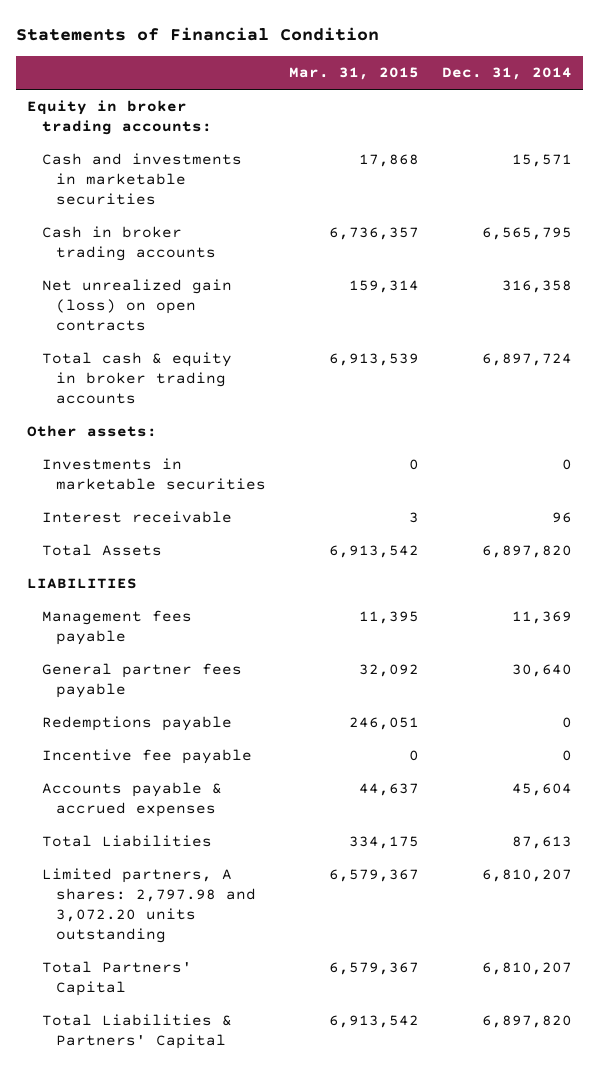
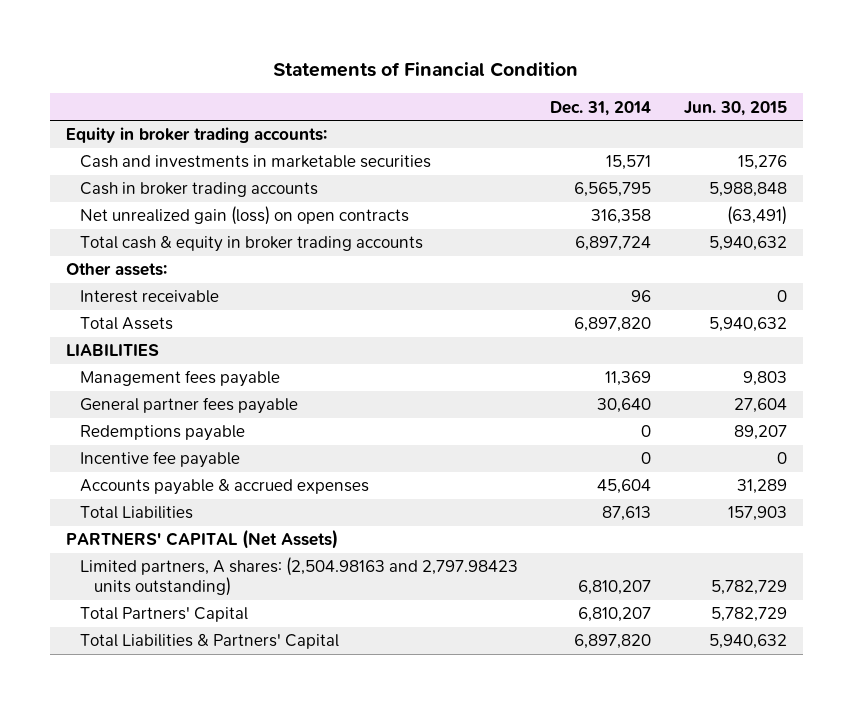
[289,67,420,81] Mar. 31, 2015 -> none
none -> [683,100,787,116] Jun. 30, 2015
[41,458,267,491] Investments in marketable securities -> none
none -> [65,529,338,550] PARTNERS' CAPITAL (Net Assets)
[41,868,257,944] Limited partners, A shares: 2,797.98 and 3,072.20 units outstanding -> [79,557,518,597] Limited partners, A shares: (2,504.98163 and 2,797.98423 units outstanding)

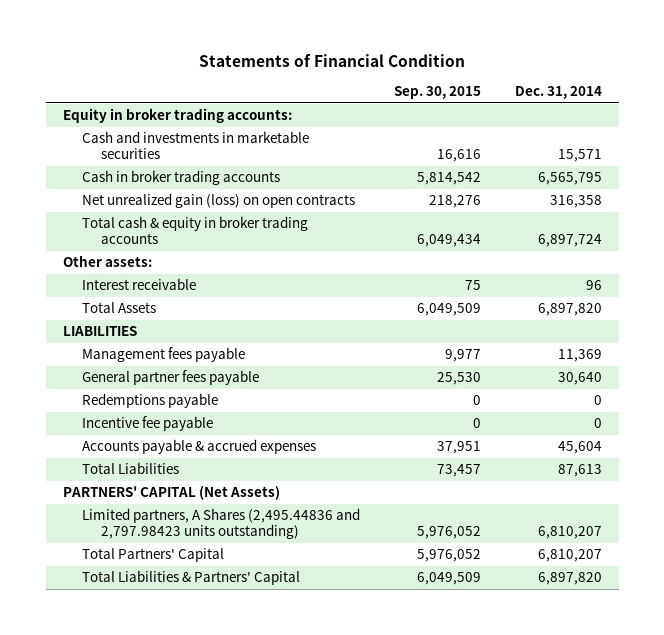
[683,100,787,116] Jun. 30, 2015 -> none
none -> [393,86,481,100] Sep. 30, 2015
[79,557,518,597] Limited partners, A shares: (2,504.98163 and 2,797.98423 units outstanding) -> [81,508,360,540] Limited partners, A Shares (2,495.44836 and 2,797.98423 units outstanding)

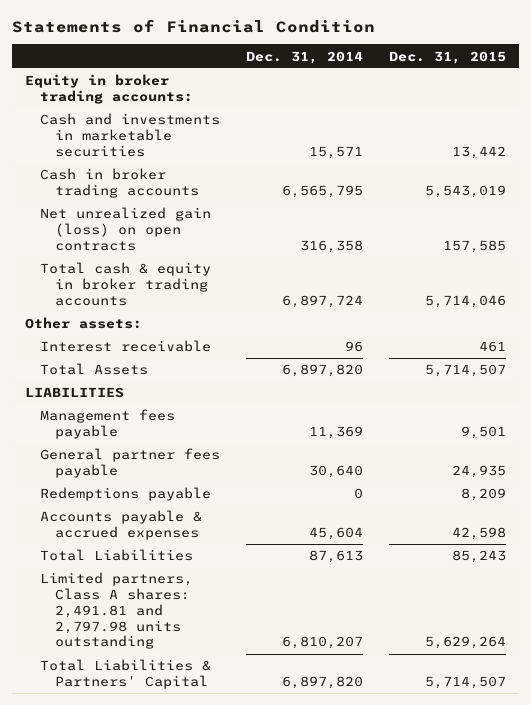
[393,86,481,100] Sep. 30, 2015 -> none
none -> [389,50,507,64] Dec. 31, 2015
[81,416,213,432] Incentive fee payable -> none
[62,486,280,501] PARTNERS' CAPITAL (Net Assets) -> none
[81,548,224,563] Total Partners' Capital -> none
[81,508,360,540] Limited partners, A Shares (2,495.44836 and 2,797.98423 units outstanding) -> [39,572,193,650] Limited partners, Class A shares: 2,491.81 and 2,797.98 units outstanding

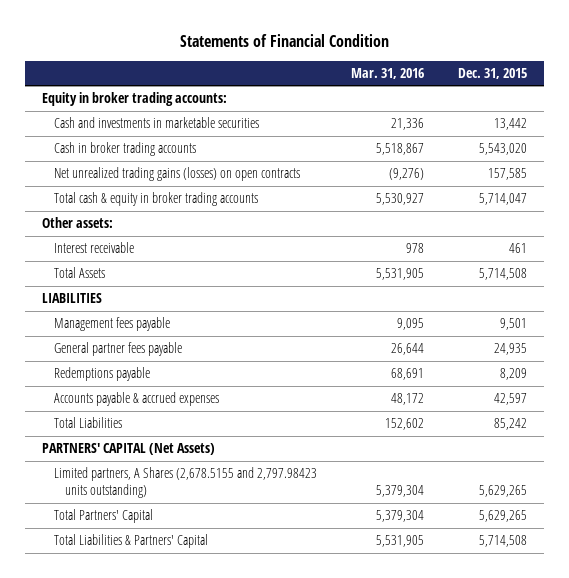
[246,50,364,64] Dec. 31, 2014 -> none
none -> [350,67,424,79] Mar. 31, 2016
[425,184,507,198] 5,543,019 -> [478,143,527,156] 5,543,020
[39,207,211,251] Net unrealized gain (loss) on open contracts -> [53,167,300,182] Net unrealized trading gains (losses) on open contracts
[425,294,507,308] 5,714,046 -> [478,193,527,206] 5,714,047
[425,364,507,378] 5,714,507 -> [478,268,527,281] 5,714,508
[452,526,507,540] 42,598 -> [493,393,527,406] 42,597
[452,550,507,564] 85,243 -> [493,418,527,431] 85,242
none -> [42,443,216,456] PARTNERS' CAPITAL (Net Assets)
[39,572,193,650] Limited partners, Class A shares: 2,491.81 and 2,797.98 units outstanding -> [53,467,317,499] Limited partners, A Shares (2,678.5155 and 2,797.98423 units outstanding)
[425,636,507,650] 5,629,264 -> [478,485,527,498] 5,629,265
none -> [53,509,153,524] Total Partners' Capital
[425,675,507,689] 5,714,507 -> [478,535,527,548] 5,714,508

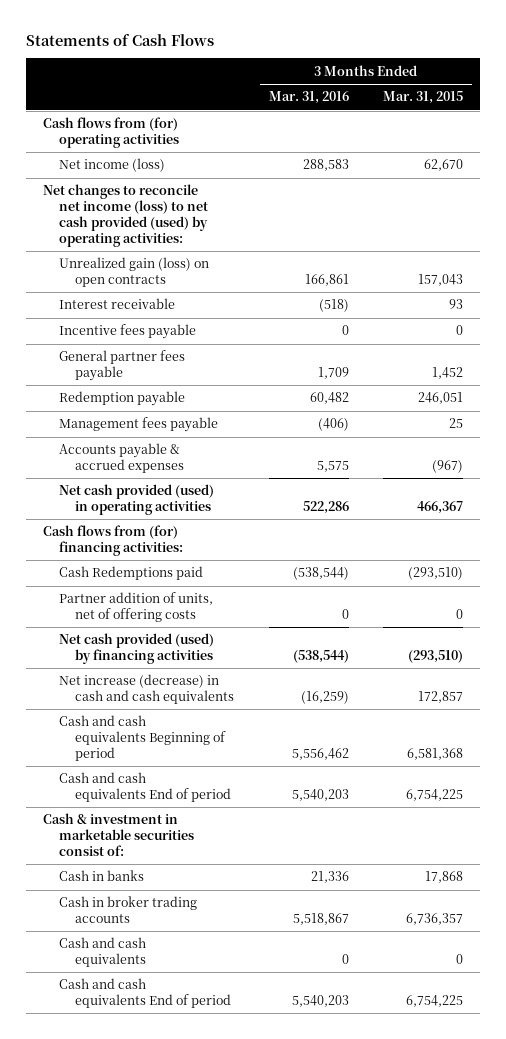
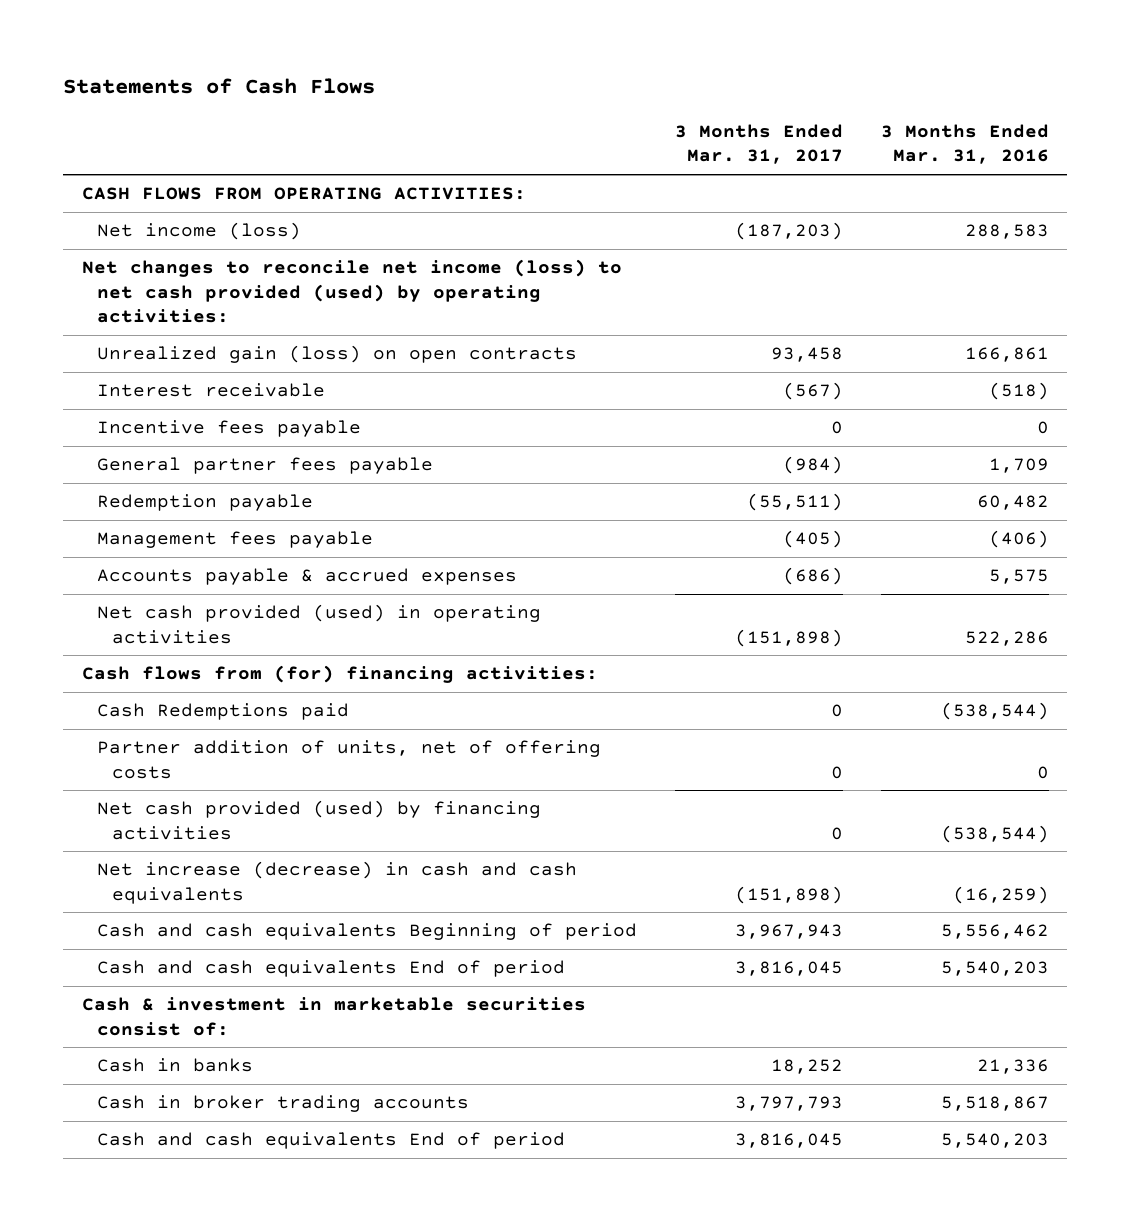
[383,91,464,105] Mar. 31, 2015 -> none
none -> [674,123,843,165] 3 Months Ended Mar. 31, 2017
[43,117,180,149] Cash flows from (for) operating activities -> [81,187,526,201] CASH FLOWS FROM OPERATING ACTIVITIES:
[59,937,147,968] Cash and cash equivalents -> none

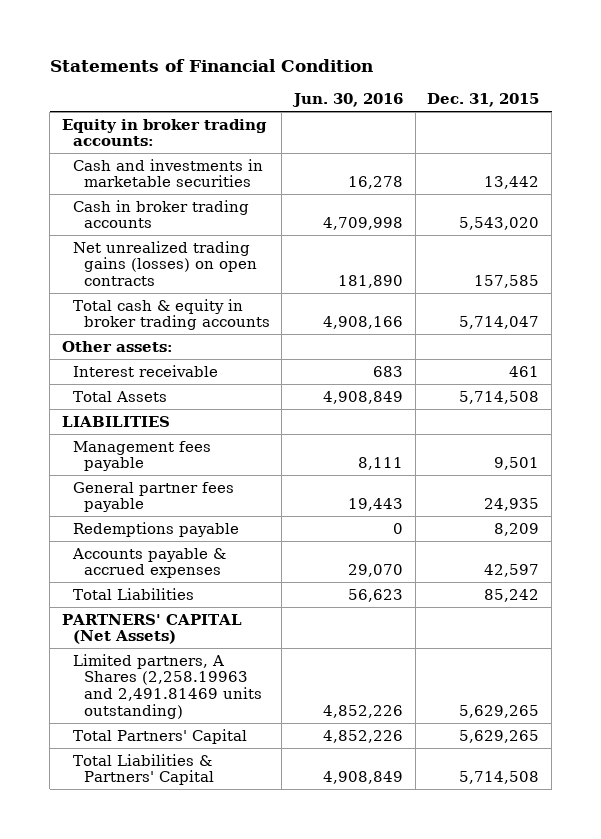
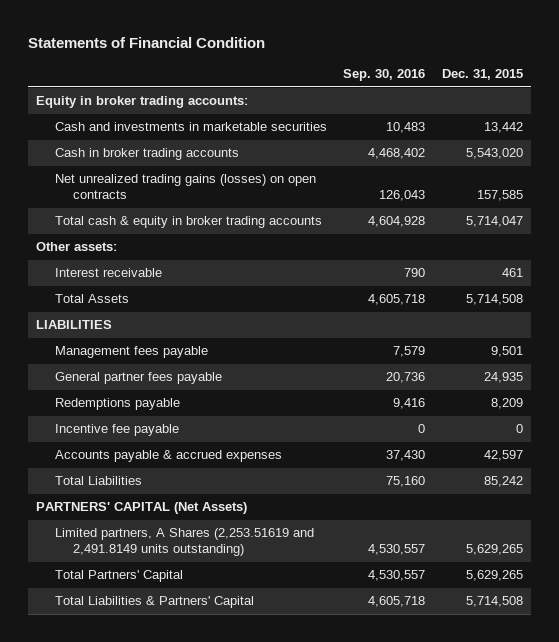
[291,93,403,108] Jun. 30, 2016 -> none
none -> [343,69,426,82] Sep. 30, 2016
none -> [54,424,179,437] Incentive fee payable
[72,653,262,720] Limited partners, A Shares (2,258.19963 and 2,491.81469 units outstanding) -> [54,528,314,557] Limited partners, A Shares (2,253.51619 and 2,491.8149 units outstanding)

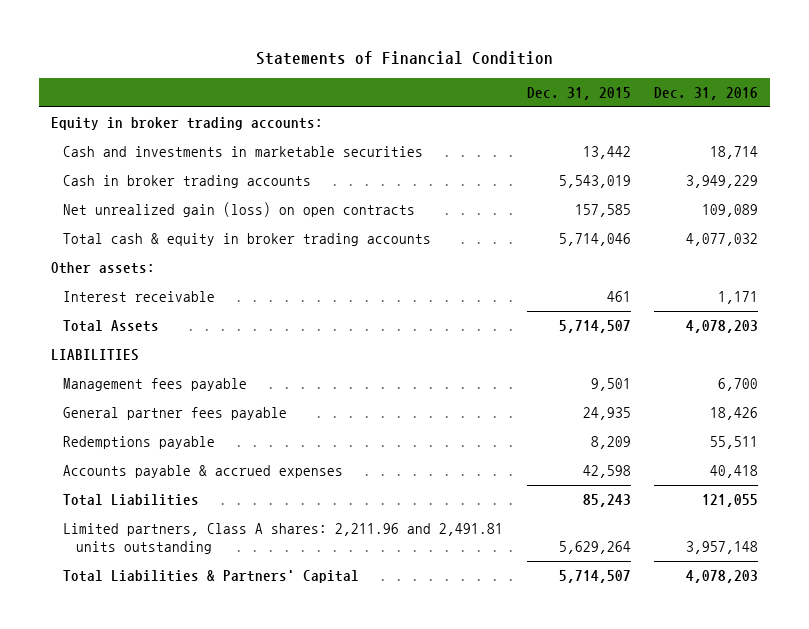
[343,69,426,82] Sep. 30, 2016 -> none
none -> [654,87,759,101] Dec. 31, 2016
[466,148,524,160] 5,543,020 -> [558,175,631,189] 5,543,019
[54,174,316,200] Net unrealized trading gains (losses) on open contracts -> [63,202,416,218] Net unrealized gain (loss) on open contracts
[466,216,524,228] 5,714,047 -> [558,233,631,247] 5,714,046
[466,294,524,306] 5,714,508 -> [558,320,631,334] 5,714,507
[54,424,179,437] Incentive fee payable -> none
[36,502,248,515] PARTNERS' CAPITAL (Net Assets) -> none
[54,570,183,583] Total Partners' Capital -> none
[484,450,524,462] 42,597 -> [582,465,631,479] 42,598
[484,476,524,488] 85,242 -> [582,494,631,508] 85,243
[54,528,314,557] Limited partners, A Shares (2,253.51619 and 2,491.8149 units outstanding) -> [63,523,504,555] Limited partners, Class A shares: 2,211.96 and 2,491.81 units outstanding
[466,544,524,556] 5,629,265 -> [558,541,631,555] 5,629,264
[466,596,524,608] 5,714,508 -> [558,570,631,584] 5,714,507

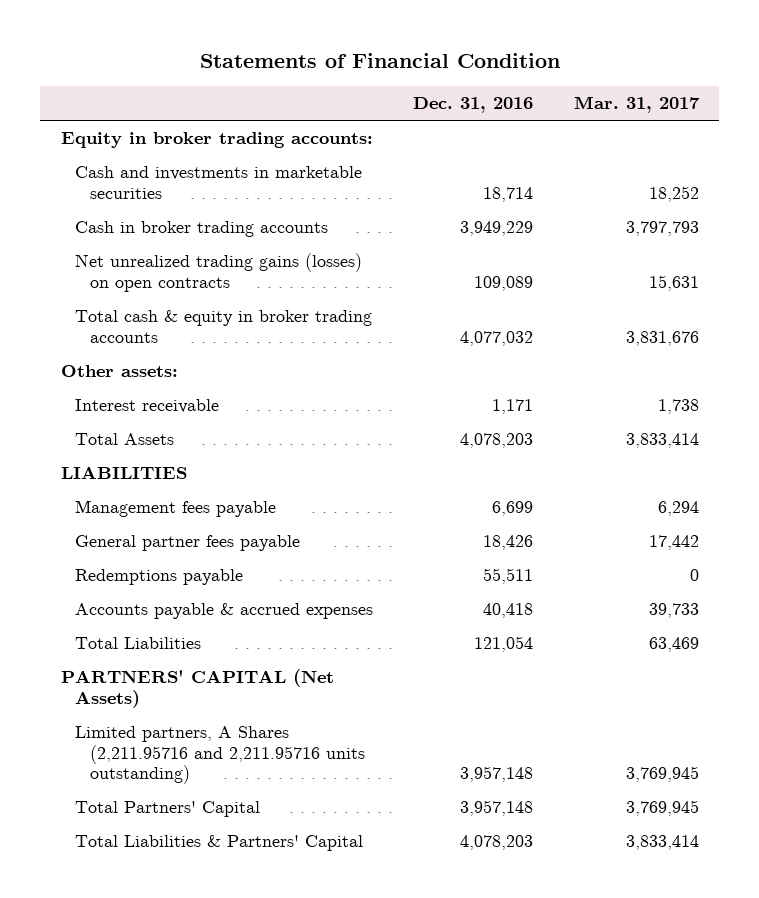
[526,87,631,101] Dec. 31, 2015 -> none
none -> [573,96,700,114] Mar. 31, 2017
[63,202,416,218] Net unrealized gain (loss) on open contracts -> [75,253,363,292] Net unrealized trading gains (losses) on open contracts
[718,378,759,392] 6,700 -> [492,501,534,517] 6,699
[702,494,759,508] 121,055 -> [474,636,534,653] 121,054
none -> [60,669,334,708] PARTNERS' CAPITAL (Net Assets)
[63,523,504,555] Limited partners, Class A shares: 2,211.96 and 2,491.81 units outstanding -> [75,726,365,785] Limited partners, A Shares (2,211.95716 and 2,211.95716 units outstanding)
none -> [75,801,261,818] Total Partners' Capital

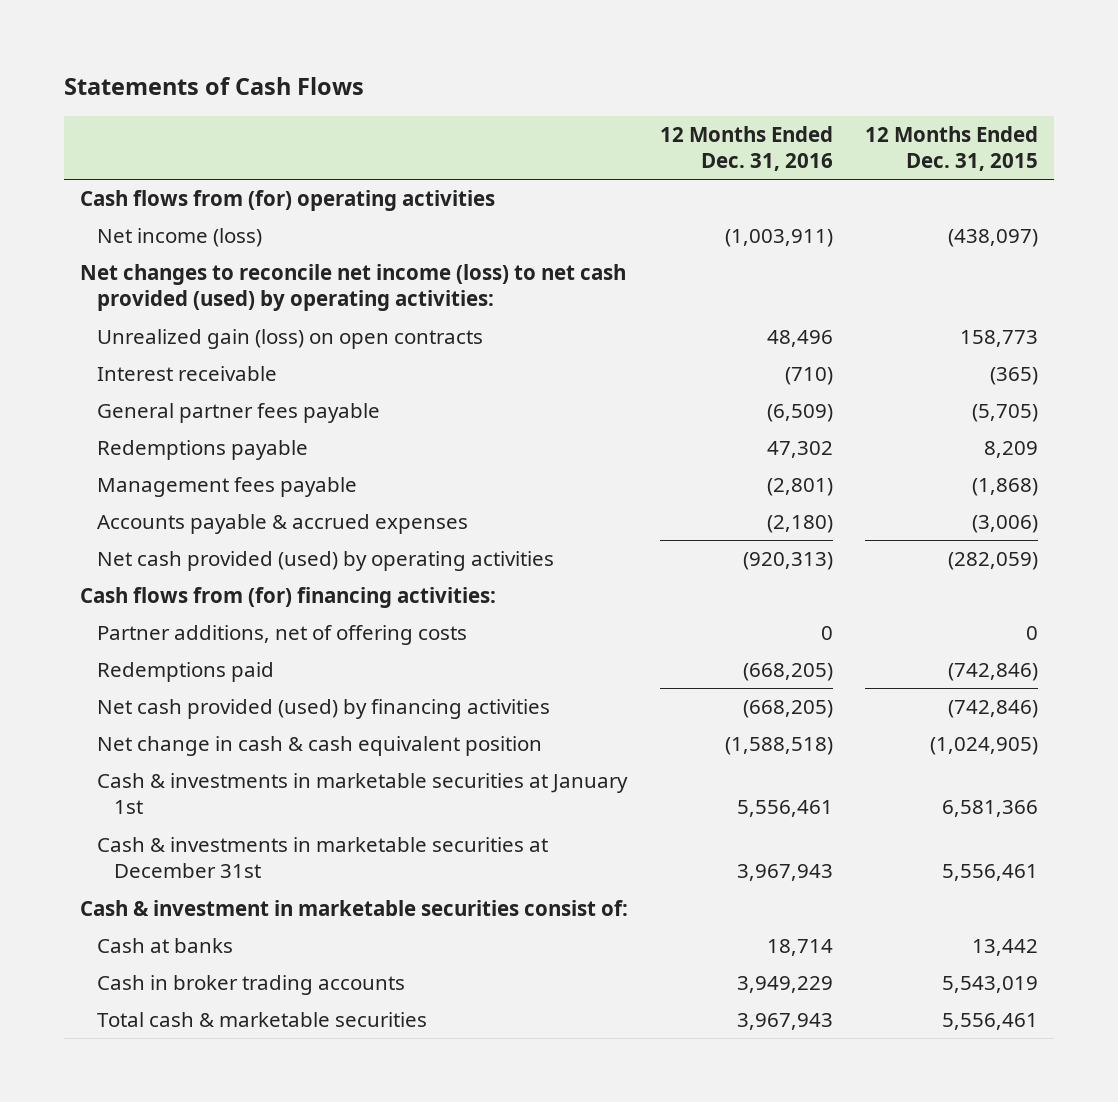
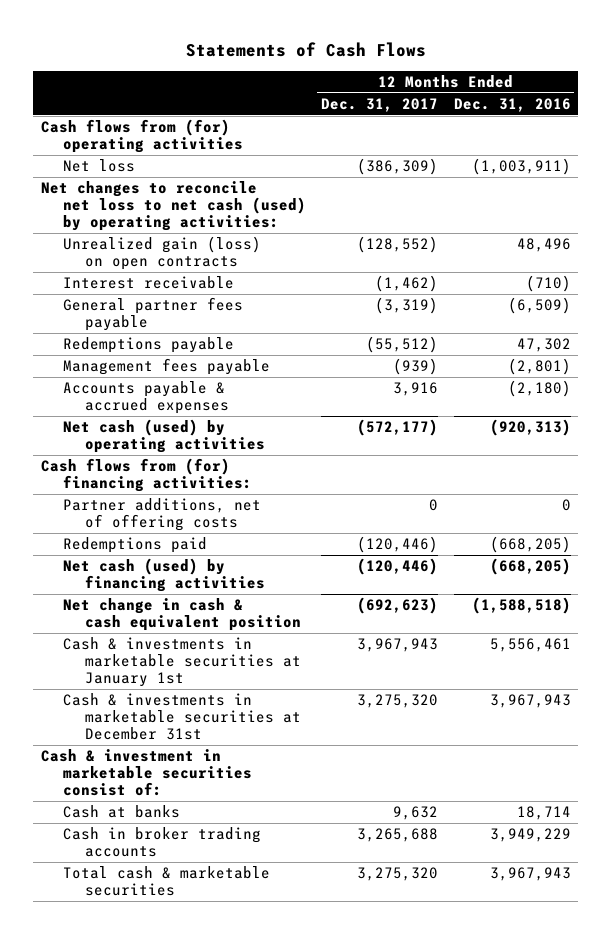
[865,125,1039,171] 12 Months Ended Dec. 31, 2015 -> none
none -> [321,97,439,112] Dec. 31, 2017
[97,228,263,248] Net income (loss) -> [62,159,135,173] Net loss
[79,264,626,312] Net changes to reconcile net income (loss) to net cash provided (used) by operating activities: -> [40,181,306,232] Net changes to reconcile net loss to net cash (used) by operating activities:
[97,551,555,572] Net cash provided (used) by operating activities -> [62,419,266,454] Net cash (used) by operating activities
[97,699,551,720] Net cash provided (used) by financing activities -> [62,558,266,593] Net cash (used) by financing activities

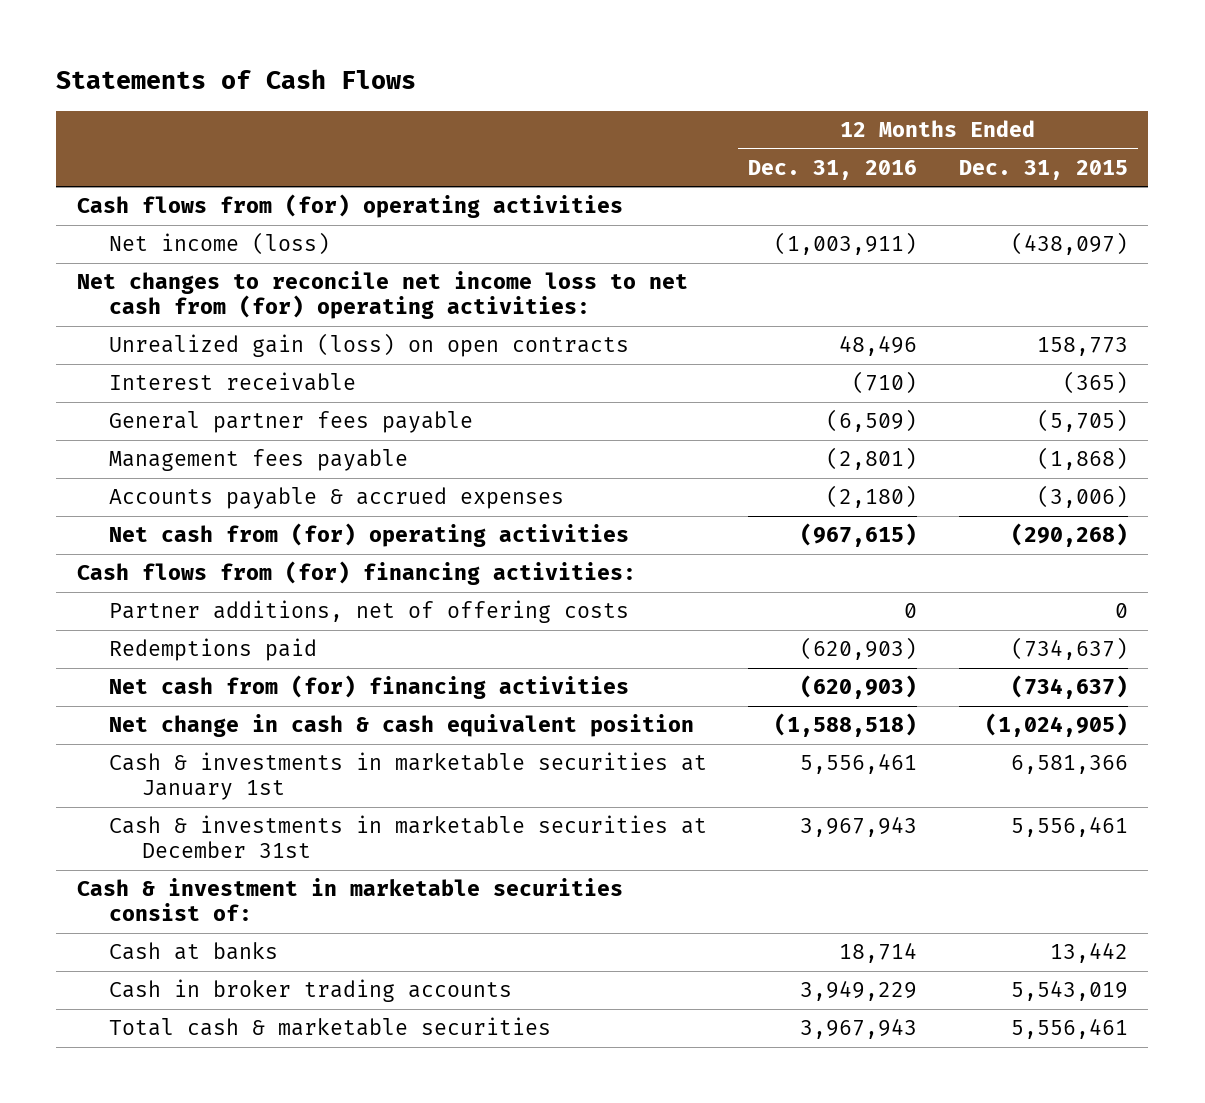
[321,97,439,112] Dec. 31, 2017 -> none
none -> [958,159,1128,180] Dec. 31, 2015
[62,159,135,173] Net loss -> [109,232,331,256] Net income (loss)
[40,181,306,232] Net changes to reconcile net loss to net cash (used) by operating activities: -> [76,271,688,320] Net changes to reconcile net income loss to net cash from (for) operating activities:
[62,337,234,354] Redemptions payable -> none
[62,419,266,454] Net cash (used) by operating activities -> [109,523,630,548] Net cash from (for) operating activities
[489,419,571,437] (920,313) -> [800,523,918,548] (967,615)
[489,536,571,554] (668,205) -> [800,637,918,661] (620,903)
[62,558,266,593] Net cash (used) by financing activities -> [109,675,630,700] Net cash from (for) financing activities
[489,558,571,576] (668,205) -> [800,675,918,700] (620,903)

